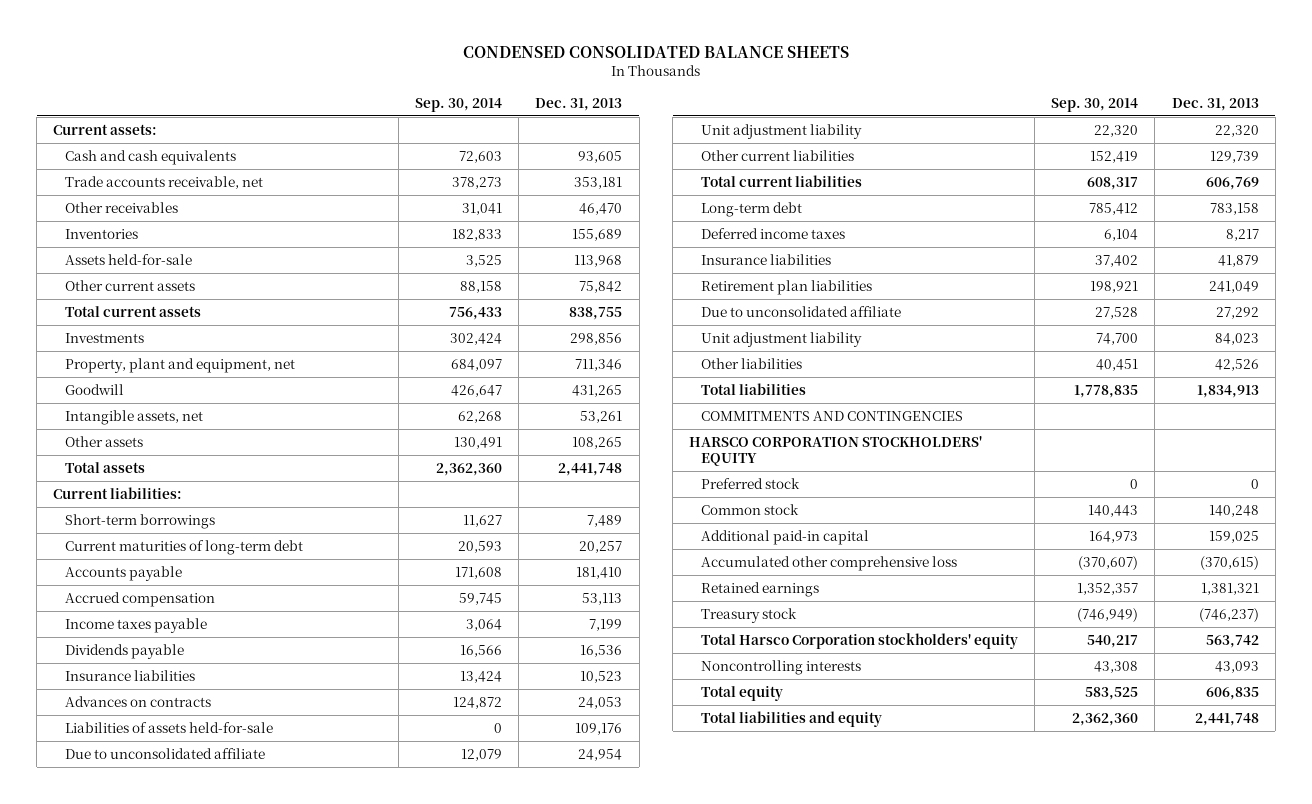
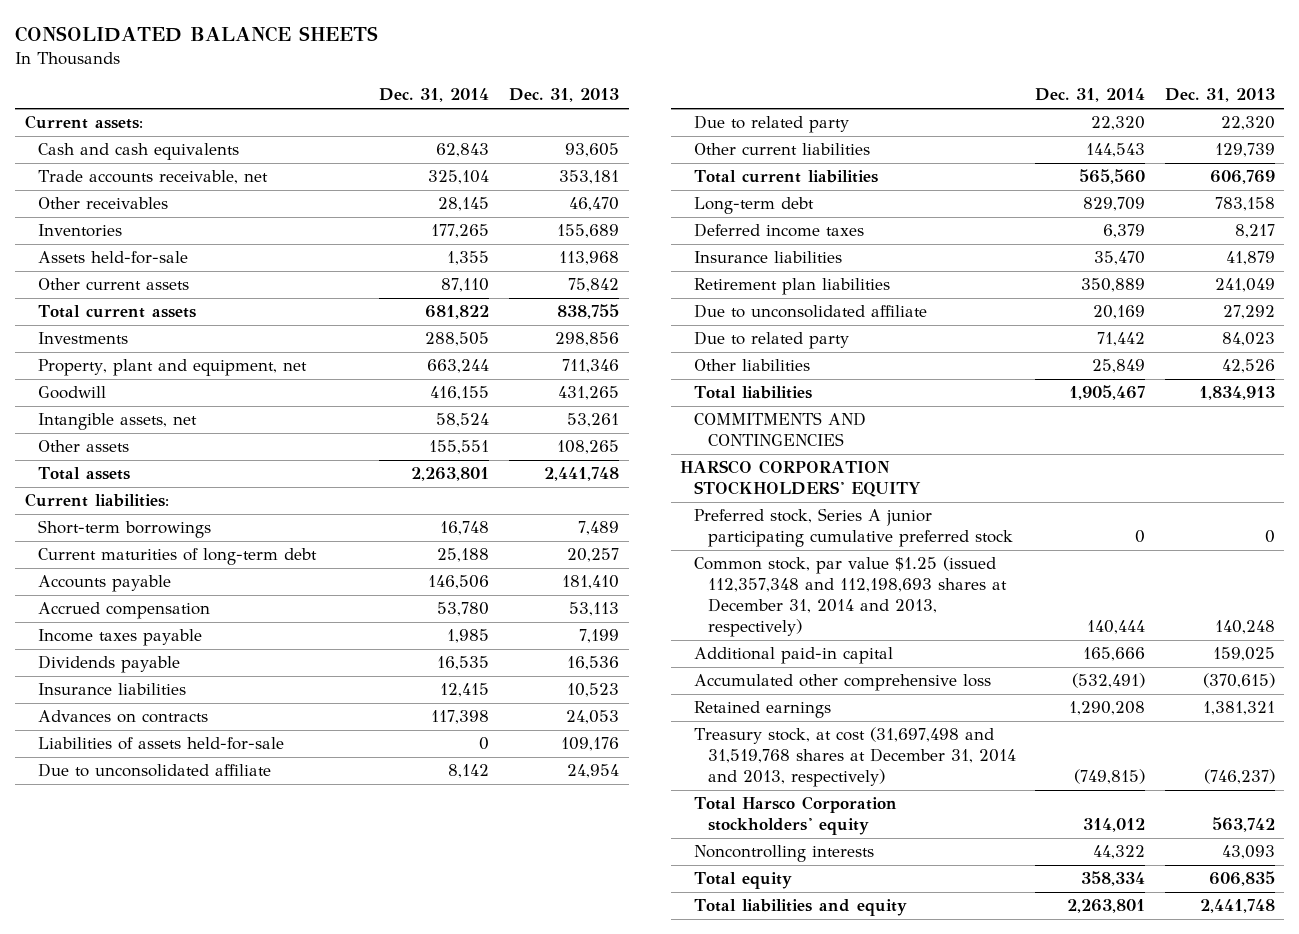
[462,45,849,58] CONDENSED CONSOLIDATED BALANCE SHEETS -> [14,26,378,43] CONSOLIDATED BALANCE SHEETS
[415,97,503,112] Sep. 30, 2014 -> none
none -> [379,88,490,103] Dec. 31, 2014
[701,123,863,139] Unit adjustment liability -> [694,115,850,134] Due to related party
[701,331,863,347] Unit adjustment liability -> [694,331,850,350] Due to related party
[701,477,801,489] Preferred stock -> [694,508,1013,548] Preferred stock, Series A junior participating cumulative preferred stock
[701,503,800,515] Common stock -> [694,556,1007,637] Common stock, par value $1.25 (issued 112,357,348 and 112,198,693 shares at December 31, 2014 and 2013, respectively)
[701,607,798,623] Treasury stock -> [694,727,1016,788] Treasury stock, at cost (31,697,498 and 31,519,768 shares at December 31, 2014 and 2013, respectively)

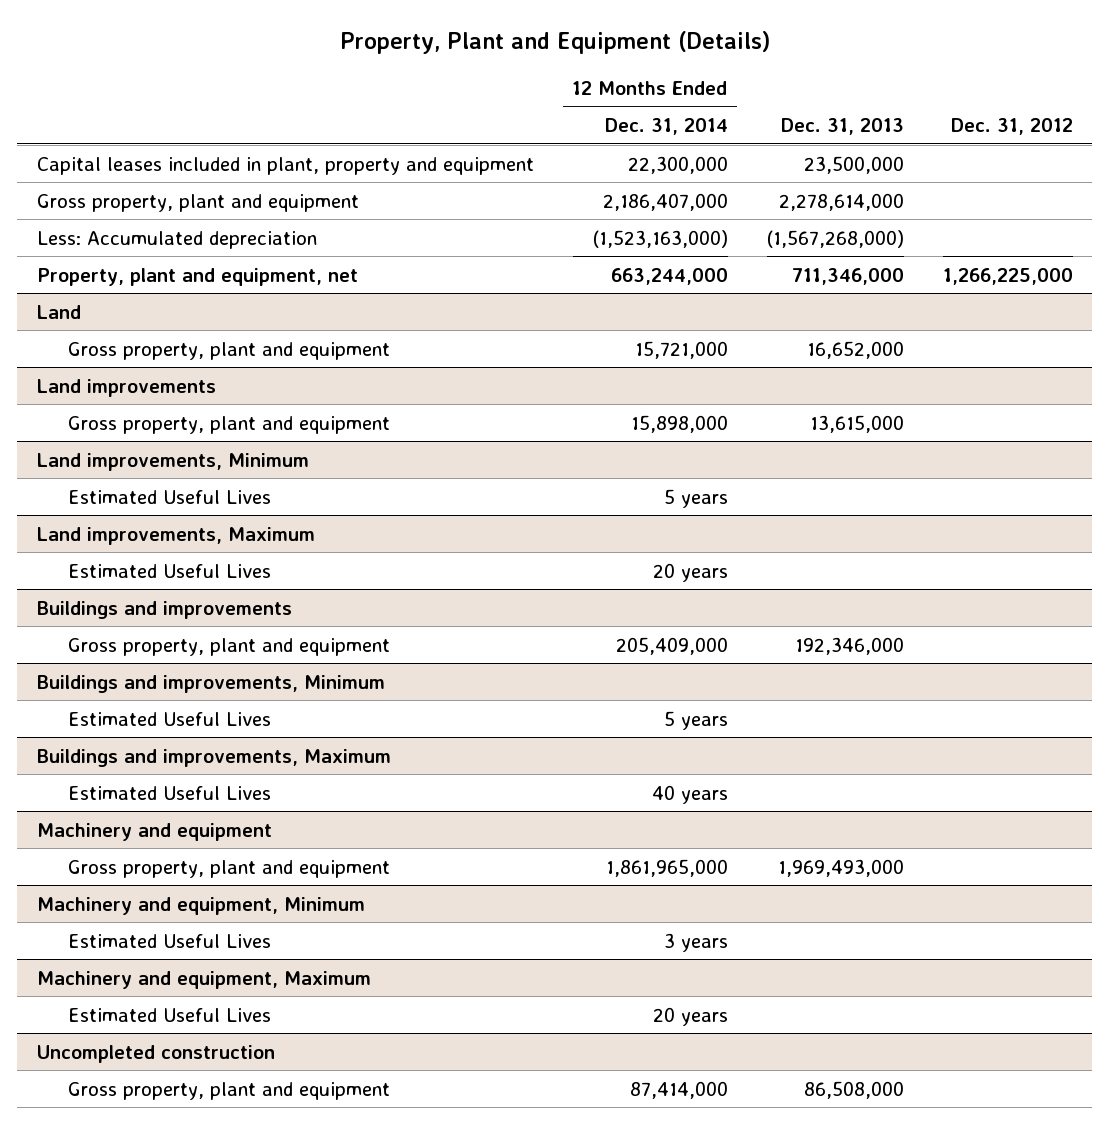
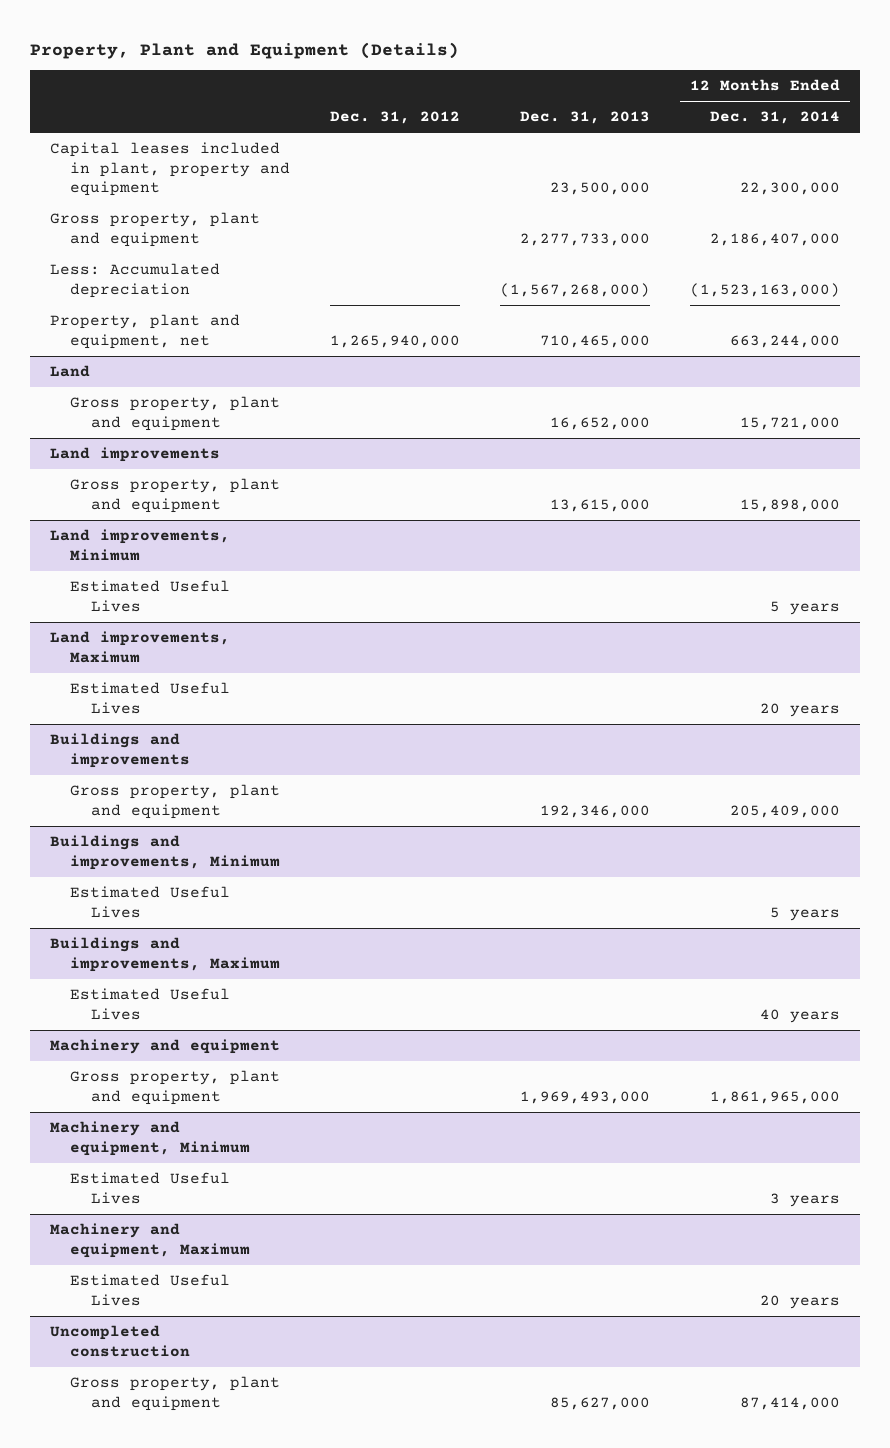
[778,192,904,211] 2,278,614,000 -> [519,232,650,246] 2,277,733,000
[791,267,904,285] 711,346,000 -> [539,334,650,348] 710,465,000
[942,267,1073,285] 1,266,225,000 -> [330,334,461,348] 1,265,940,000
[803,1080,904,1099] 86,508,000 -> [549,1396,650,1410] 85,627,000

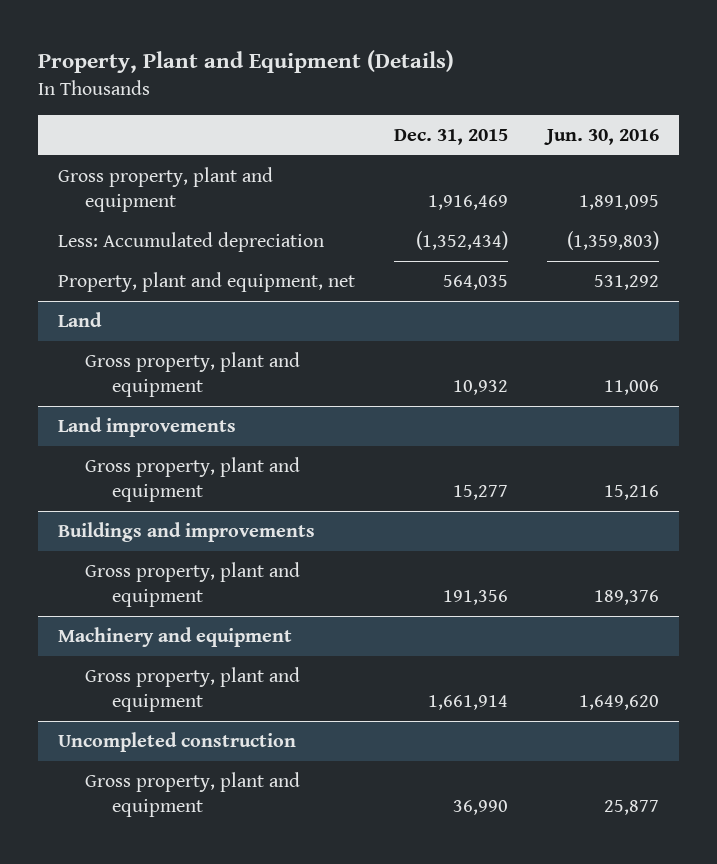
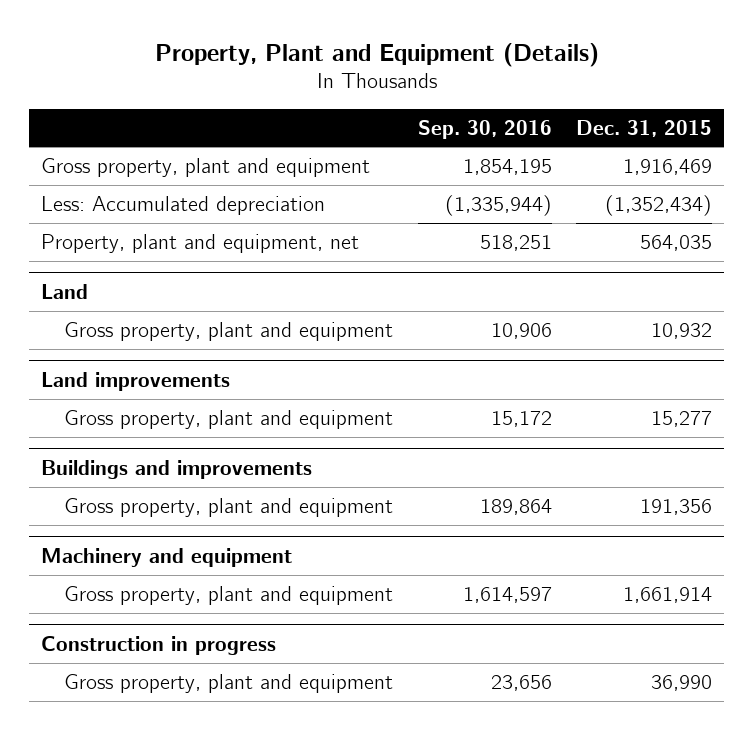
[544,128,660,145] Jun. 30, 2016 -> none
none -> [417,119,552,139] Sep. 30, 2016
[57,732,296,753] Uncompleted construction -> [41,635,277,655] Construction in progress

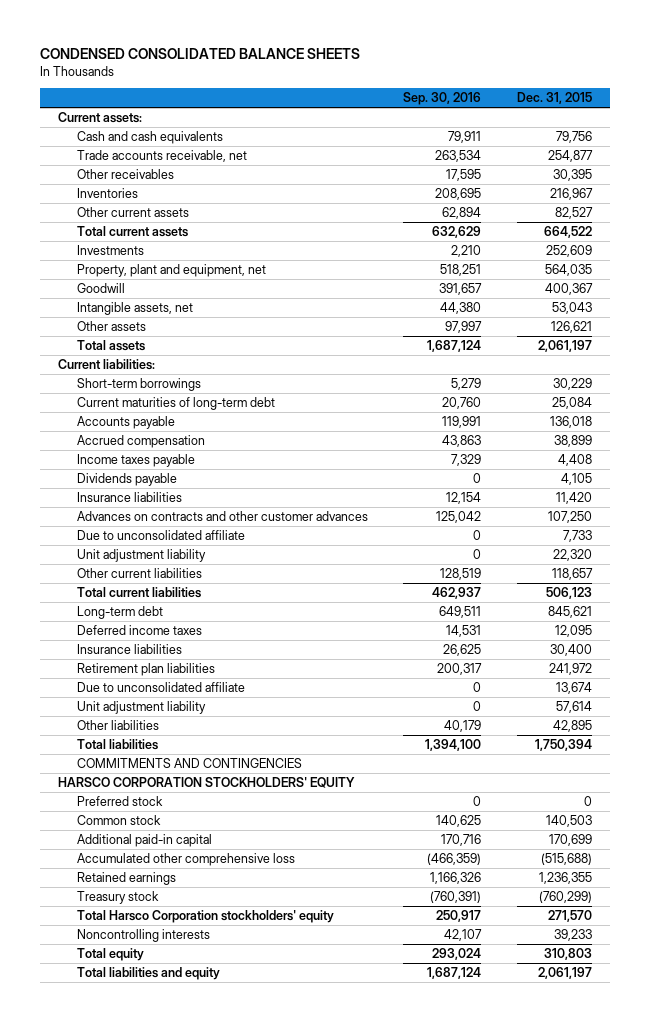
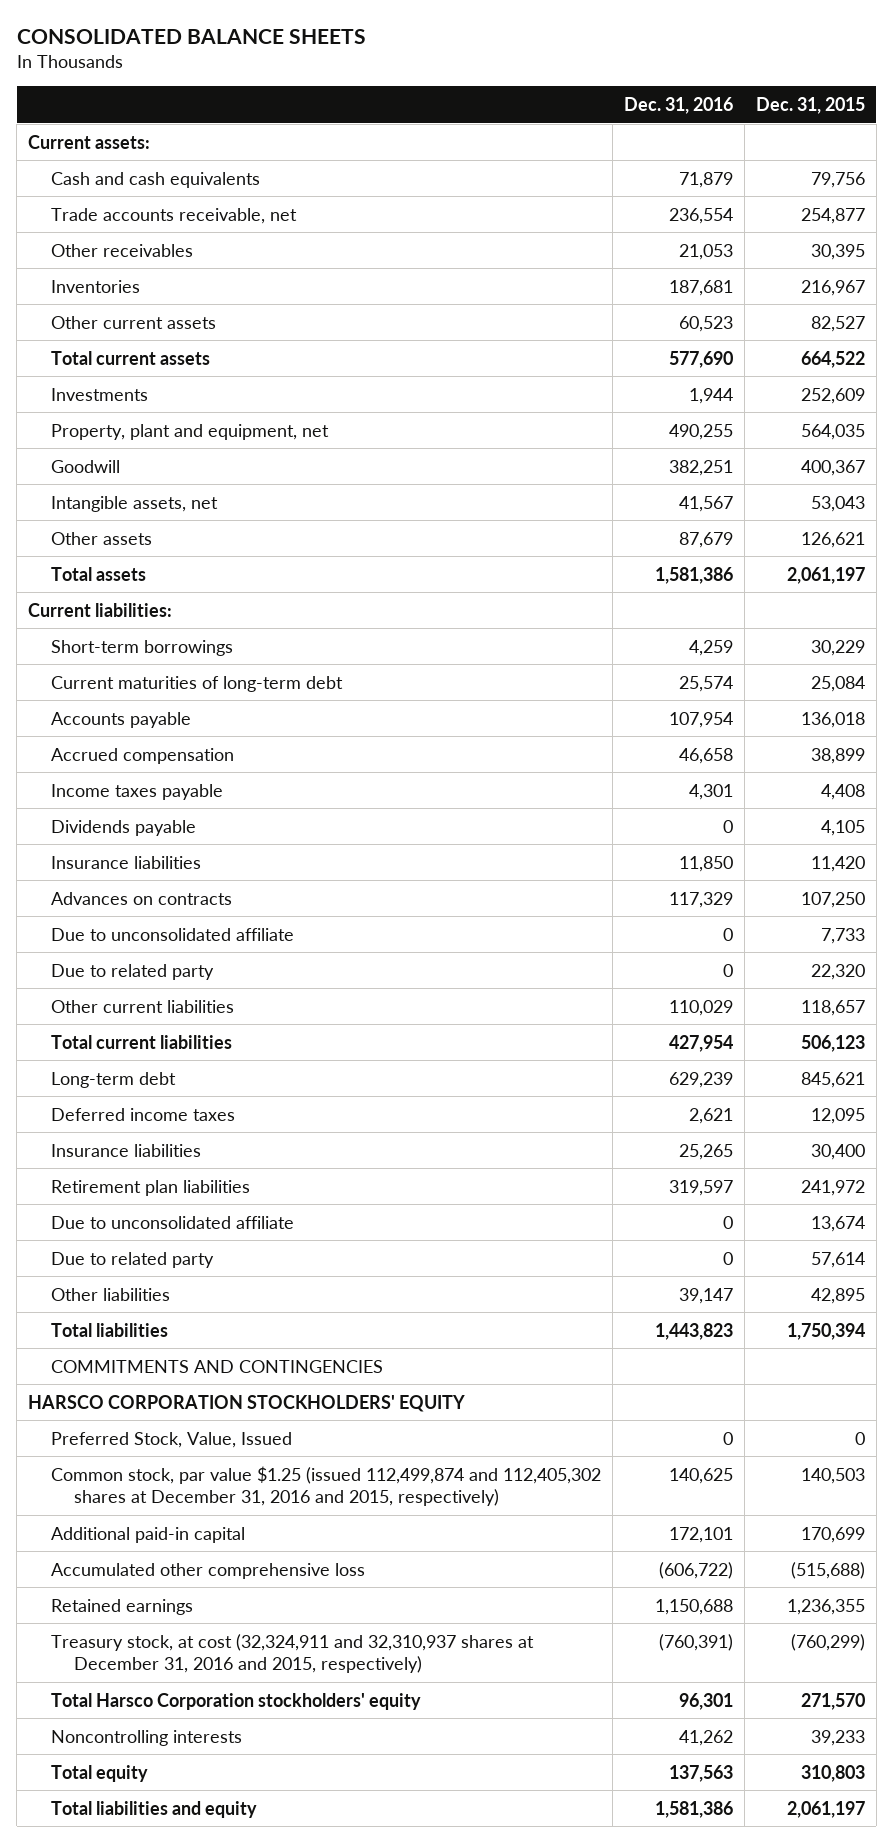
[40,48,361,60] CONDENSED CONSOLIDATED BALANCE SHEETS -> [16,29,366,45] CONSOLIDATED BALANCE SHEETS
[403,92,482,106] Sep. 30, 2016 -> none
none -> [623,96,733,114] Dec. 31, 2016
[76,511,368,522] Advances on contracts and other customer advances -> [50,891,232,905] Advances on contracts
[76,549,206,563] Unit adjustment liability -> [50,963,214,980] Due to related party
[76,701,206,715] Unit adjustment liability -> [50,1251,214,1268] Due to related party
[76,796,163,807] Preferred stock -> [50,1431,292,1448] Preferred Stock, Value, Issued
[76,815,161,826] Common stock -> [50,1465,601,1506] Common stock, par value $1.25 (issued 112,499,874 and 112,405,302 shares at December 31, 2016 and 2015, respectively)
[76,891,159,905] Treasury stock -> [50,1633,534,1673] Treasury stock, at cost (32,324,911 and 32,310,937 shares at December 31, 2016 and 2015, respectively)

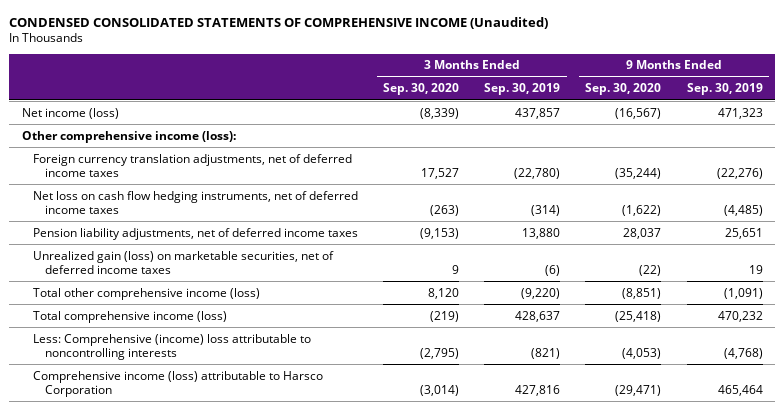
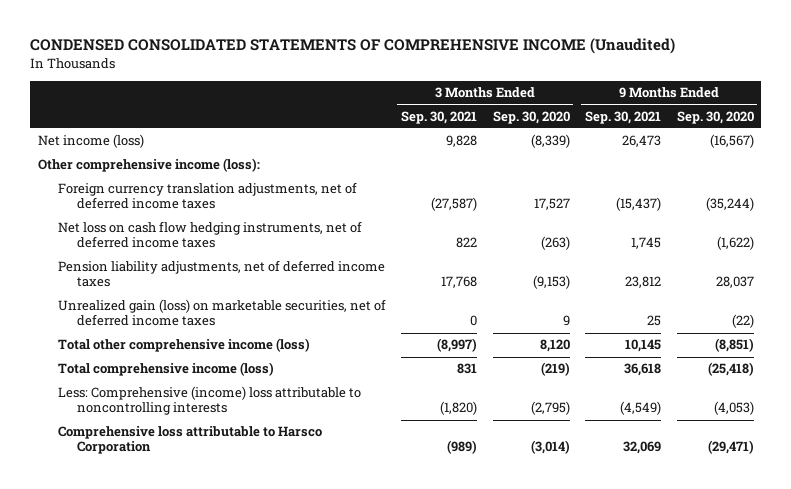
[484,83,561,96] Sep. 30, 2019 -> none
[686,83,763,96] Sep. 30, 2019 -> none
none -> [401,110,478,124] Sep. 30, 2021
none -> [585,110,662,124] Sep. 30, 2021
[33,370,324,397] Comprehensive income (loss) attributable to Harsco Corporation -> [57,426,322,455] Comprehensive loss attributable to Harsco Corporation

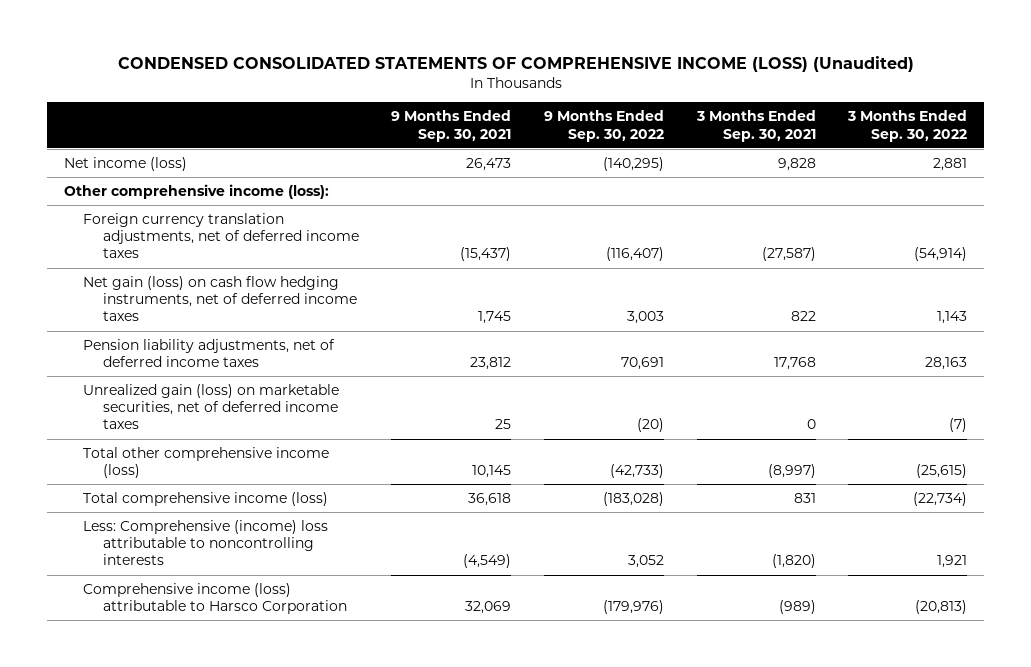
[30,38,676,55] CONDENSED CONSOLIDATED STATEMENTS OF COMPREHENSIVE INCOME (Unaudited) -> [117,56,914,73] CONDENSED CONSOLIDATED STATEMENTS OF COMPREHENSIVE INCOME (LOSS) (Unaudited)
[492,110,570,124] Sep. 30, 2020 -> none
[676,110,754,124] Sep. 30, 2020 -> none
none -> [544,110,665,142] 9 Months Ended Sep. 30, 2022
none -> [847,110,968,142] 3 Months Ended Sep. 30, 2022
[57,221,362,249] Net loss on cash flow hedging instruments, net of deferred income taxes -> [83,276,357,322] Net gain (loss) on cash flow hedging instruments, net of deferred income taxes
[57,426,322,455] Comprehensive loss attributable to Harsco Corporation -> [83,583,347,615] Comprehensive income (loss) attributable to Harsco Corporation

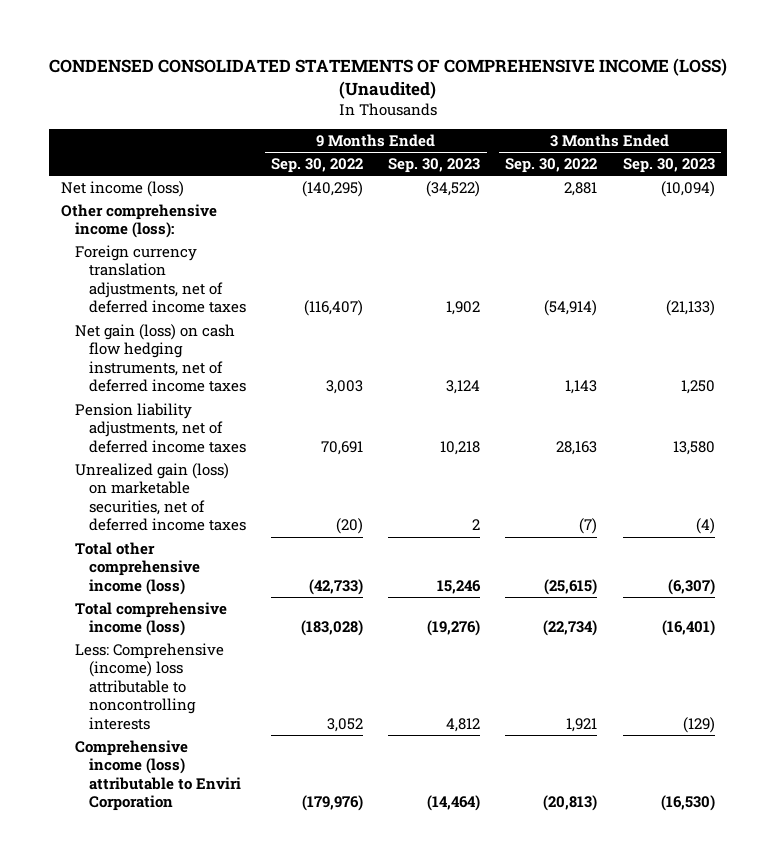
[391,110,512,142] 9 Months Ended Sep. 30, 2021 -> none
[695,110,816,142] 3 Months Ended Sep. 30, 2021 -> none
none -> [388,158,481,174] Sep. 30, 2023
none -> [622,158,715,174] Sep. 30, 2023
[83,583,347,615] Comprehensive income (loss) attributable to Harsco Corporation -> [75,739,241,812] Comprehensive income (loss) attributable to Enviri Corporation

